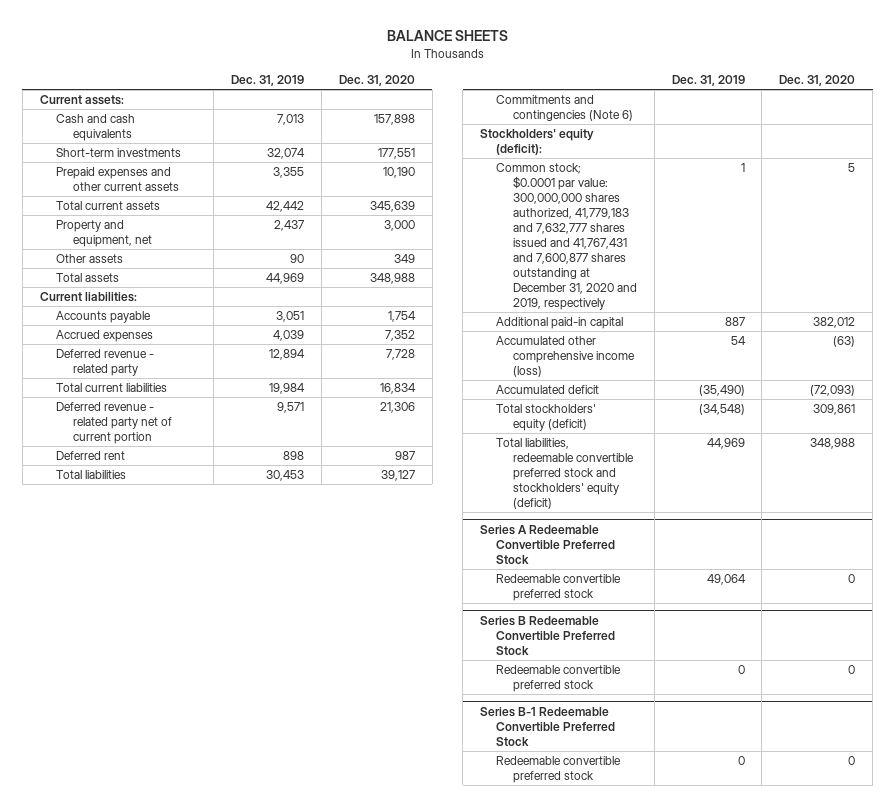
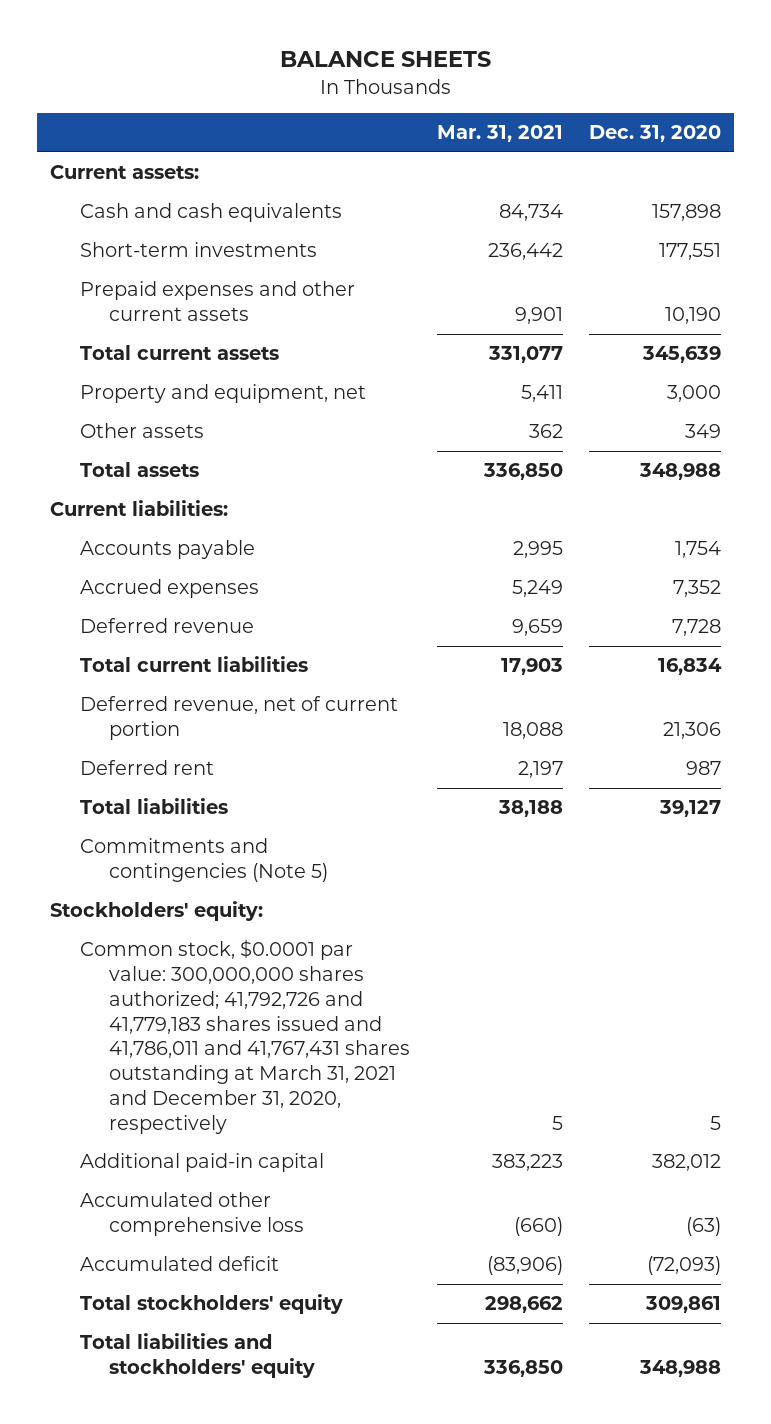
[231,74,305,86] Dec. 31, 2019 -> none
none -> [436,125,563,143] Mar. 31, 2021
[56,349,155,377] Deferred revenue - related party -> [79,618,254,634] Deferred revenue
[56,402,172,445] Deferred revenue - related party net of current portion -> [79,696,398,741] Deferred revenue, net of current portion
[496,95,633,122] Commitments and contingencies (Note 6) -> [79,838,329,883] Commitments and contingencies (Note 5)
[480,129,595,156] Stockholders' equity (deficit): -> [50,901,264,922] Stockholders' equity:
[496,163,637,311] Common stock; $0.0001 par value: 300,000,000 shares authorized, 41,779,183 and 7,632,777 shares issued and 41,767,431 and 7,600,877 shares outstanding at December 31, 2020 and 2019, respectively -> [79,939,411,1134] Common stock, $0.0001 par value: 300,000,000 shares authorized; 41,792,726 and 41,779,183 shares issued and 41,786,011 and 41,767,431 shares outstanding at March 31, 2021 and December 31, 2020, respectively
[496,336,635,378] Accumulated other comprehensive income (loss) -> [79,1192,305,1237] Accumulated other comprehensive loss
[480,524,616,564] Series A Redeemable Convertible Preferred Stock -> none
[496,574,622,602] Redeemable convertible preferred stock -> none
[480,615,616,655] Series B Redeemable Convertible Preferred Stock -> none
[496,665,622,693] Redeemable convertible preferred stock -> none
[480,706,616,746] Series B-1 Redeemable Convertible Preferred Stock -> none
[496,756,622,784] Redeemable convertible preferred stock -> none
[496,404,597,432] Total stockholders' equity (deficit) -> [79,1294,343,1315] Total stockholders' equity
[496,438,634,510] Total liabilities, redeemable convertible preferred stock and stockholders' equity (deficit) -> [79,1333,316,1379] Total liabilities and stockholders' equity

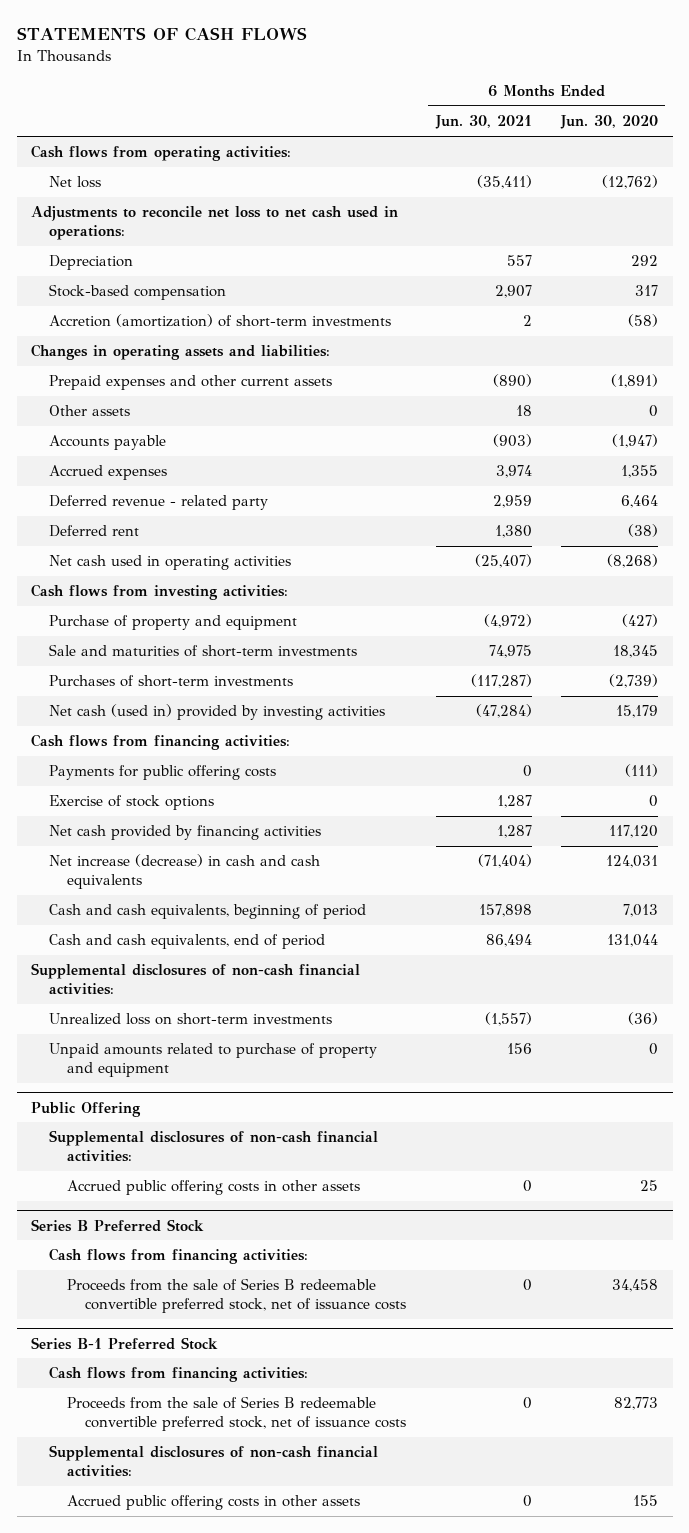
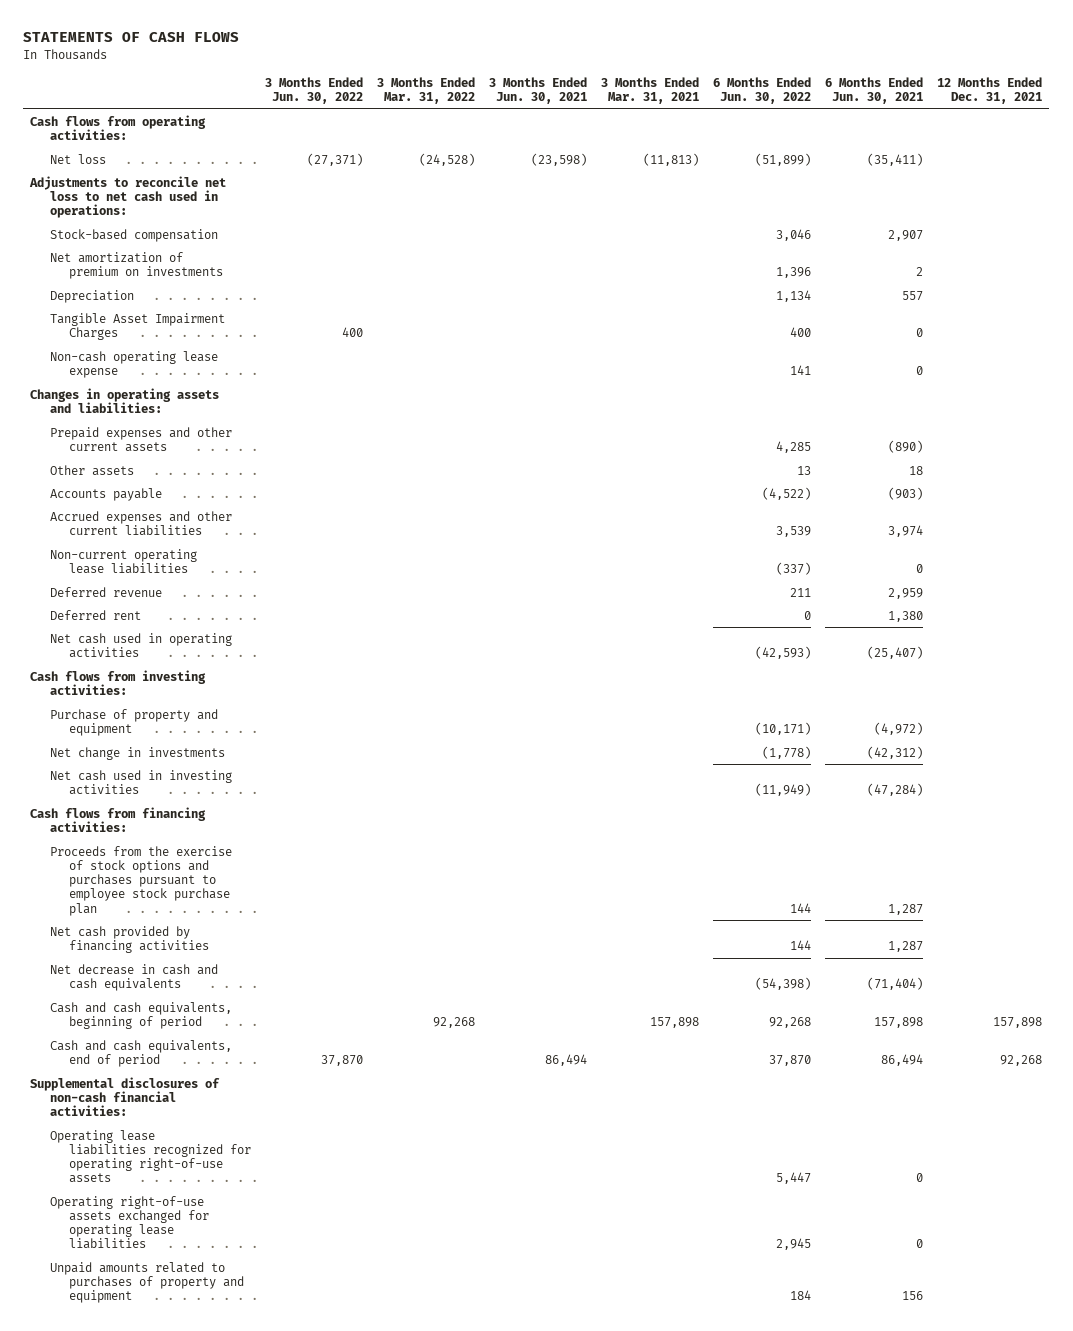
[559,115,658,130] Jun. 30, 2020 -> none
none -> [264,77,363,105] 3 Months Ended Jun. 30, 2022
none -> [376,77,475,105] 3 Months Ended Mar. 31, 2022
none -> [488,77,587,105] 3 Months Ended Jun. 30, 2021
none -> [601,77,700,105] 3 Months Ended Mar. 31, 2021
none -> [713,77,812,105] 6 Months Ended Jun. 30, 2022
none -> [937,77,1043,105] 12 Months Ended Dec. 31, 2021
[49,314,392,328] Accretion (amortization) of short-term investments -> none
none -> [49,251,223,280] Net amortization of premium on investments
[49,255,134,271] Depreciation -> [49,289,134,303] Depreciation
none -> [49,312,225,341] Tangible Asset Impairment Charges
none -> [49,350,218,379] Non-cash operating lease expense
[49,465,168,481] Accrued expenses -> [49,510,232,537] Accrued expenses and other current liabilities
none -> [49,548,197,575] Non-current operating lease liabilities
[49,495,269,511] Deferred revenue - related party -> [49,586,162,597] Deferred revenue
[49,644,358,658] Sale and maturities of short-term investments -> none
[49,675,294,688] Purchases of short-term investments -> none
none -> [49,746,225,760] Net change in investments
[49,704,386,721] Net cash (used in) provided by investing activities -> [49,769,232,796] Net cash used in investing activities
[49,765,277,781] Payments for public offering costs -> none
[49,795,215,811] Exercise of stock options -> [49,845,232,916] Proceeds from the exercise of stock options and purchases pursuant to employee stock purchase plan
[49,854,321,889] Net increase (decrease) in cash and cash equivalents -> [49,963,218,992] Net decrease in cash and cash equivalents
[49,1013,333,1026] Unrealized loss on short-term investments -> none
[31,1101,142,1117] Public Offering -> none
[49,1130,379,1162] Supplemental disclosures of non-cash financial activities: -> none
[67,1180,361,1196] Accrued public offering costs in other assets -> none
[31,1218,205,1232] Series B Preferred Stock -> none
[49,1248,309,1265] Cash flows from financing activities: -> none
[67,1278,407,1313] Proceeds from the sale of Series B redeemable convertible preferred stock, net of issuance costs -> none
[31,1336,219,1350] Series B-1 Preferred Stock -> none
[49,1366,309,1383] Cash flows from financing activities: -> none
[67,1396,407,1431] Proceeds from the sale of Series B redeemable convertible preferred stock, net of issuance costs -> none
[49,1445,379,1477] Supplemental disclosures of non-cash financial activities: -> none
[67,1495,361,1511] Accrued public offering costs in other assets -> none
none -> [49,1129,251,1184] Operating lease liabilities recognized for operating right-of-use assets
none -> [49,1195,209,1250] Operating right-of-use assets exchanged for operating lease liabilities
[49,1043,378,1077] Unpaid amounts related to purchase of property and equipment -> [49,1261,244,1304] Unpaid amounts related to purchases of property and equipment

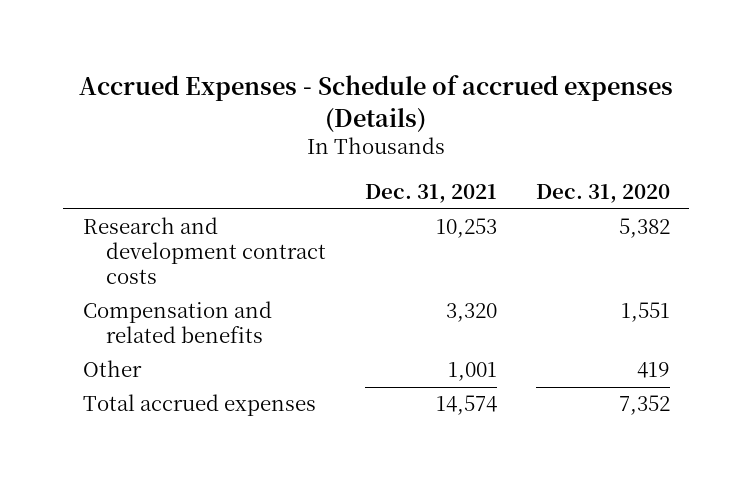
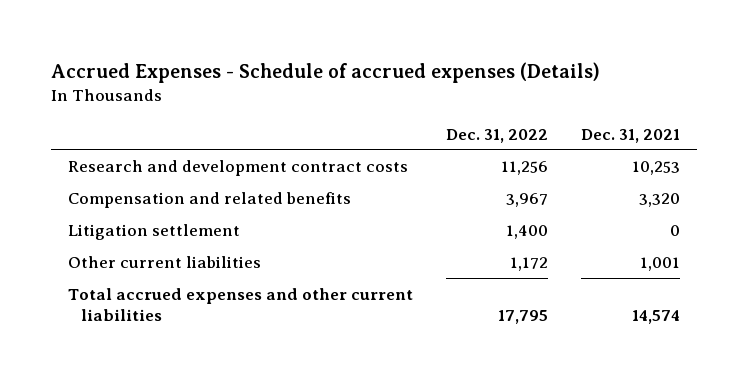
[535,184,670,204] Dec. 31, 2020 -> none
none -> [445,128,548,143] Dec. 31, 2022
none -> [67,223,240,240] Litigation settlement
[82,360,142,378] Other -> [67,255,261,268] Other current liabilities
[82,394,316,417] Total accrued expenses -> [67,287,413,322] Total accrued expenses and other current liabilities

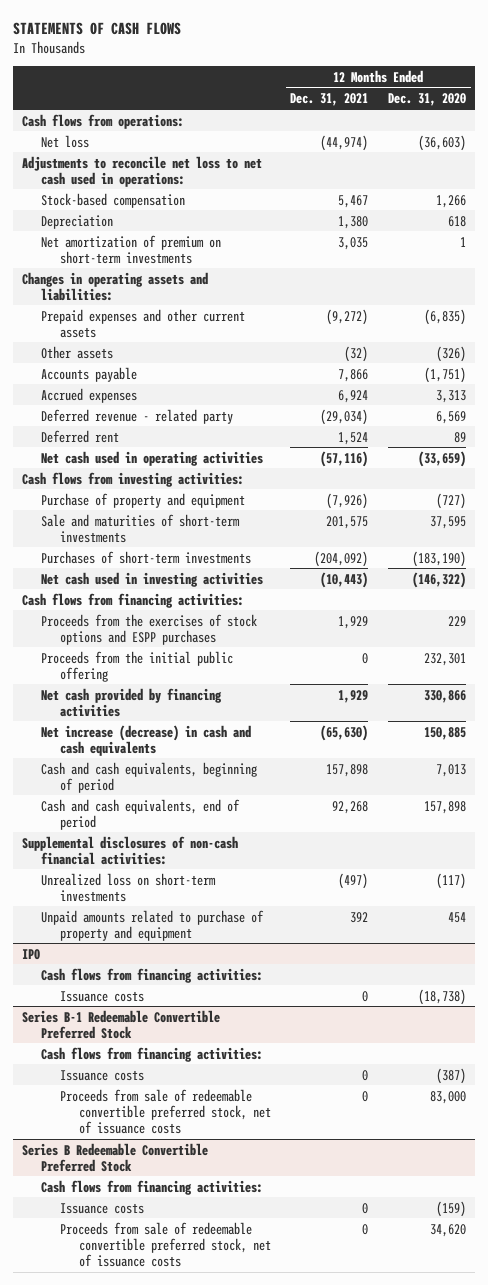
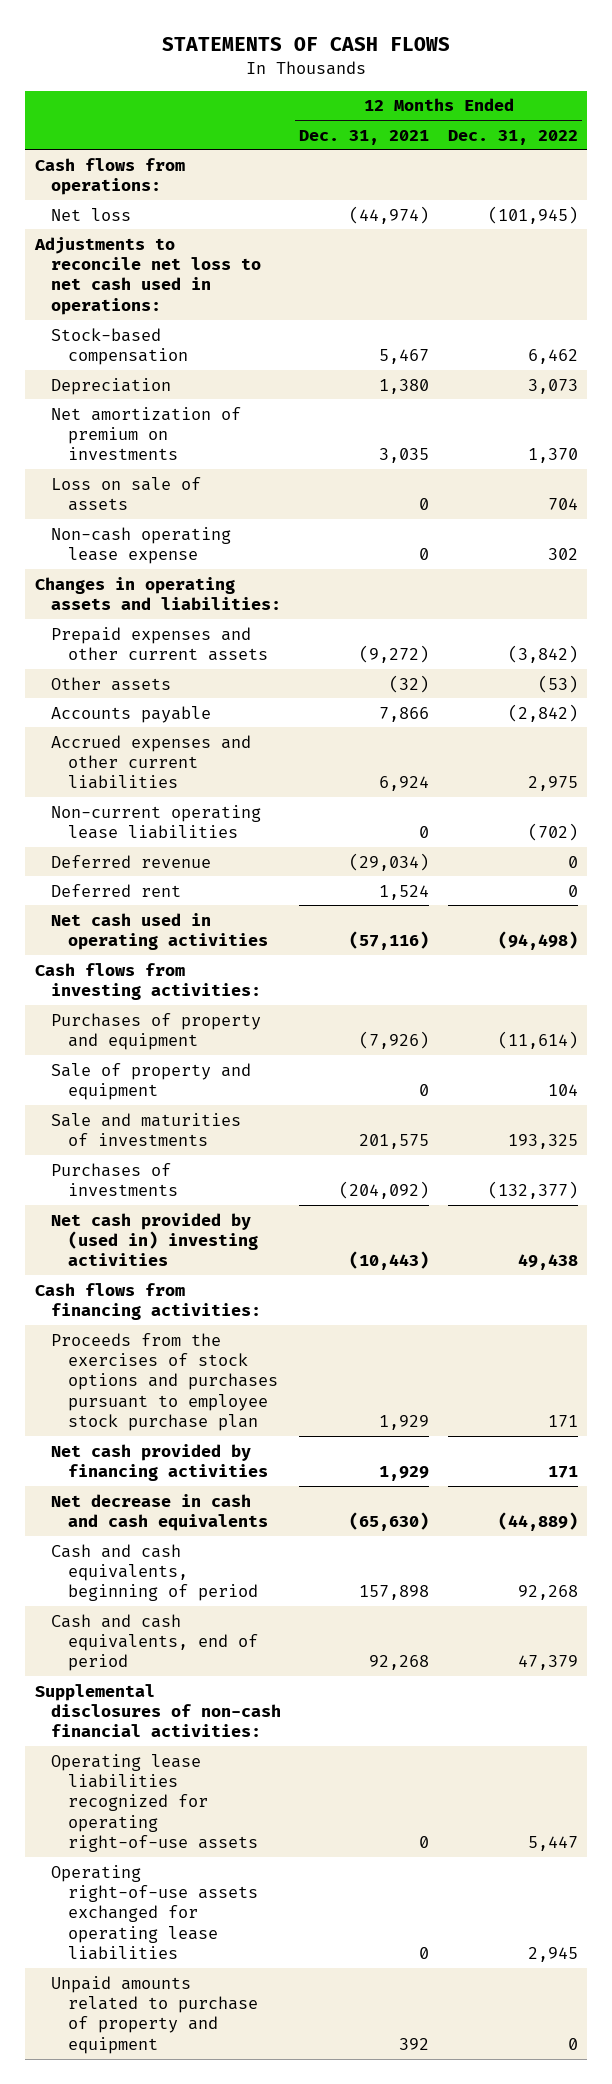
[387,93,466,107] Dec. 31, 2020 -> none
none -> [447,129,578,145] Dec. 31, 2022
[41,234,222,264] Net amortization of premium on short-term investments -> [51,406,242,461] Net amortization of premium on investments
none -> [51,476,202,511] Loss on sale of assets
none -> [51,526,232,564] Non-cash operating lease expense
[41,387,138,403] Accrued expenses -> [51,734,252,790] Accrued expenses and other current liabilities
none -> [51,804,262,839] Non-current operating lease liabilities
[41,408,234,424] Deferred revenue - related party -> [51,854,212,868] Deferred revenue
[41,492,246,508] Purchase of property and equipment -> [51,1012,262,1050] Purchases of property and equipment
none -> [51,1062,252,1100] Sale of property and equipment
[41,513,241,543] Sale and maturities of short-term investments -> [51,1112,242,1146] Sale and maturities of investments
[41,550,252,564] Purchases of short-term investments -> [51,1162,178,1196] Purchases of investments
[41,571,264,587] Net cash used in investing activities -> [51,1212,258,1267] Net cash provided by (used in) investing activities
[41,650,234,682] Proceeds from the initial public offering -> none
[41,613,258,645] Proceeds from the exercises of stock options and ESPP purchases -> [51,1332,278,1432] Proceeds from the exercises of stock options and purchases pursuant to employee stock purchase plan
[41,724,252,756] Net increase (decrease) in cash and cash equivalents -> [51,1493,268,1531] Net decrease in cash and cash equivalents
[41,872,217,902] Unrealized loss on short-term investments -> none
none -> [51,1753,258,1853] Operating lease liabilities recognized for operating right-of-use assets
none -> [51,1864,258,1961] Operating right-of-use assets exchanged for operating lease liabilities
[22,948,41,960] IPO -> none
[41,967,264,983] Cash flows from financing activities: -> none
[60,990,145,1002] Issuance costs -> none
[22,1009,221,1039] Series B-1 Redeemable Convertible Preferred Stock -> none
[41,1046,264,1062] Cash flows from financing activities: -> none
[60,1069,145,1081] Issuance costs -> none
[60,1088,272,1134] Proceeds from sale of redeemable convertible preferred stock, net of issuance costs -> none
[22,1142,209,1172] Series B Redeemable Convertible Preferred Stock -> none
[41,1179,264,1195] Cash flows from financing activities: -> none
[60,1202,145,1214] Issuance costs -> none
[60,1221,272,1267] Proceeds from sale of redeemable convertible preferred stock, net of issuance costs -> none

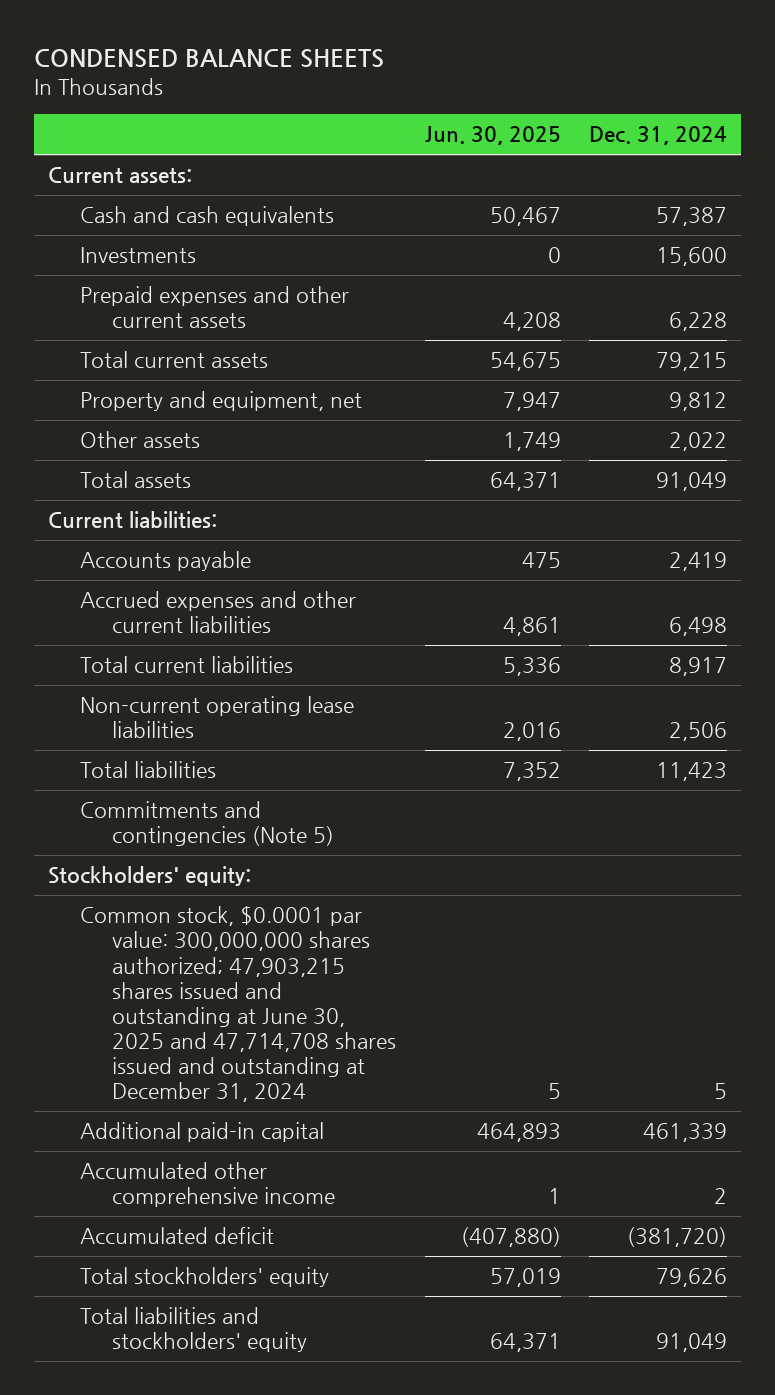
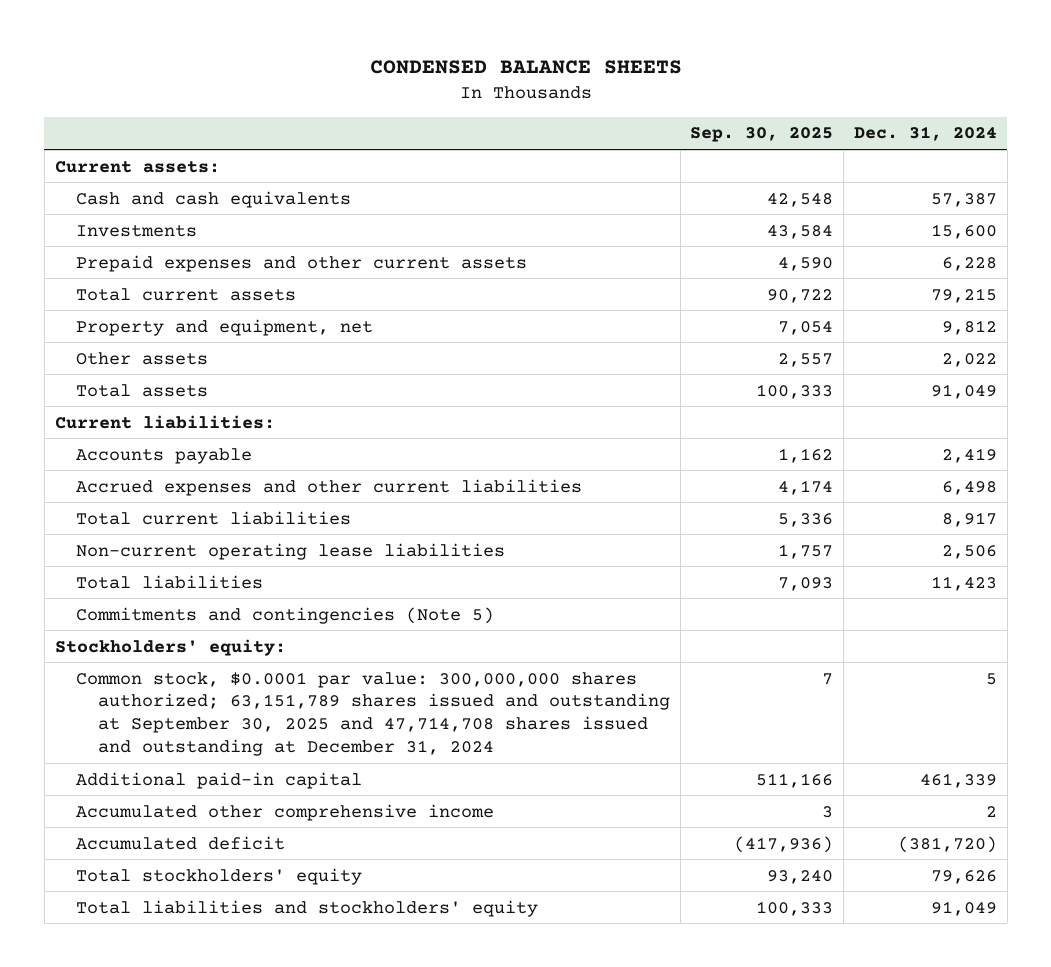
[424,126,561,146] Jun. 30, 2025 -> none
none -> [690,127,834,143] Sep. 30, 2025
[80,906,397,1103] Common stock, $0.0001 par value: 300,000,000 shares authorized; 47,903,215 shares issued and outstanding at June 30, 2025 and 47,714,708 shares issued and outstanding at December 31, 2024 -> [76,671,671,756] Common stock, $0.0001 par value: 300,000,000 shares authorized; 63,151,789 shares issued and outstanding at September 30, 2025 and 47,714,708 shares issued and outstanding at December 31, 2024

